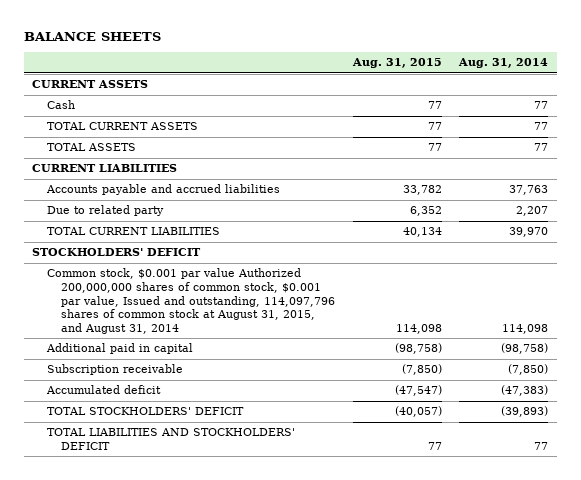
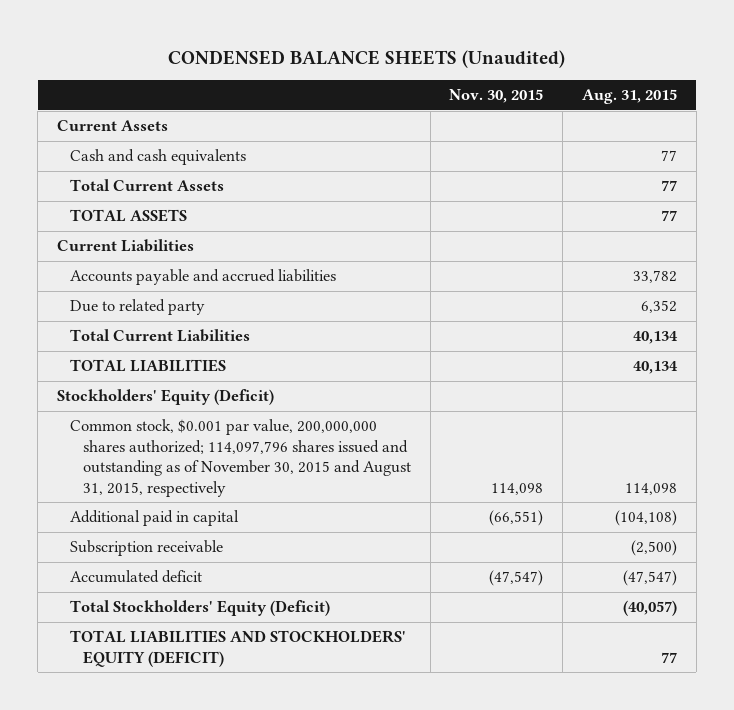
[23,31,161,41] BALANCE SHEETS -> [168,49,566,68] CONDENSED BALANCE SHEETS (Unaudited)
[458,58,549,69] Aug. 31, 2014 -> none
none -> [449,89,544,104] Nov. 30, 2015
[46,100,75,110] Cash -> none
[32,80,149,89] CURRENT ASSETS -> [57,120,169,132] Current Assets
none -> [70,149,247,166] Cash and cash equivalents
[46,122,198,131] TOTAL CURRENT ASSETS -> [70,179,225,192] Total Current Assets
[32,164,178,173] CURRENT LIABILITIES -> [57,239,195,253] Current Liabilities
[46,227,220,236] TOTAL CURRENT LIABILITIES -> [70,329,251,343] Total Current Liabilities
none -> [70,359,227,373] TOTAL LIABILITIES
[32,248,202,257] STOCKHOLDERS' DEFICIT -> [57,389,275,406] Stockholders' Equity (Deficit)
[46,268,336,335] Common stock, $0.001 par value Authorized 200,000,000 shares of common stock, $0.001 par value, Issued and outstanding, 114,097,796 shares of common stock at August 31, 2015, and August 31, 2014 -> [70,419,411,497] Common stock, $0.001 par value, 200,000,000 shares authorized; 114,097,796 shares issued and outstanding as of November 30, 2015 and August 31, 2015, respectively
[394,343,442,355] (98,758) -> [615,510,678,527] (104,108)
[401,364,442,376] (7,850) -> [631,540,678,557] (2,500)
[46,407,244,416] TOTAL STOCKHOLDERS' DEFICIT -> [70,600,331,617] Total Stockholders' Equity (Deficit)
[46,428,295,451] TOTAL LIABILITIES AND STOCKHOLDERS' DEFICIT -> [70,630,407,667] TOTAL LIABILITIES AND STOCKHOLDERS' EQUITY (DEFICIT)

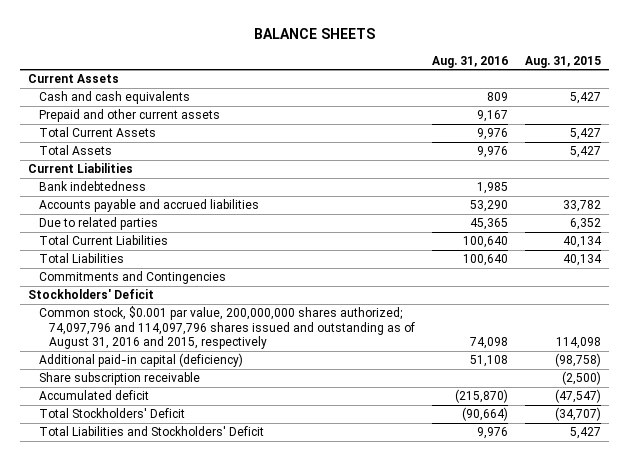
[168,49,566,68] CONDENSED BALANCE SHEETS (Unaudited) -> [253,27,375,39] BALANCE SHEETS
[449,89,544,104] Nov. 30, 2015 -> none
none -> [431,55,508,68] Aug. 31, 2016
[661,150,678,162] 77 -> [569,92,601,105] 5,427
none -> [38,109,220,123] Prepaid and other current assets
[661,180,678,192] 77 -> [569,128,601,141] 5,427
[70,209,188,223] TOTAL ASSETS -> [38,145,112,156] Total Assets
[661,210,678,222] 77 -> [569,146,601,159] 5,427
none -> [38,181,146,192] Bank indebtedness
[70,299,206,316] Due to related party -> [38,217,158,231] Due to related parties
[70,359,227,373] TOTAL LIABILITIES -> [38,253,124,264] Total Liabilities
none -> [38,271,226,285] Commitments and Contingencies
[57,389,275,406] Stockholders' Equity (Deficit) -> [28,289,155,300] Stockholders' Deficit
[70,419,411,497] Common stock, $0.001 par value, 200,000,000 shares authorized; 114,097,796 shares issued and outstanding as of November 30, 2015 and August 31, 2015, respectively -> [38,306,415,350] Common stock, $0.001 par value, 200,000,000 shares authorized; 74,097,796 and 114,097,796 shares issued and outstanding as of August 31, 2016 and 2015, respectively
[70,510,240,527] Additional paid in capital -> [38,353,243,368] Additional paid-in capital (deficiency)
[615,510,678,527] (104,108) -> [554,353,601,368] (98,758)
[70,540,224,557] Subscription receivable -> [38,372,200,386] Share subscription receivable
[70,600,331,617] Total Stockholders' Equity (Deficit) -> [38,408,185,419] Total Stockholders' Deficit
[623,600,678,617] (40,057) -> [554,407,601,422] (34,707)
[70,630,407,667] TOTAL LIABILITIES AND STOCKHOLDERS' EQUITY (DEFICIT) -> [38,426,264,437] Total Liabilities and Stockholders' Deficit
[661,651,678,663] 77 -> [569,427,601,440] 5,427

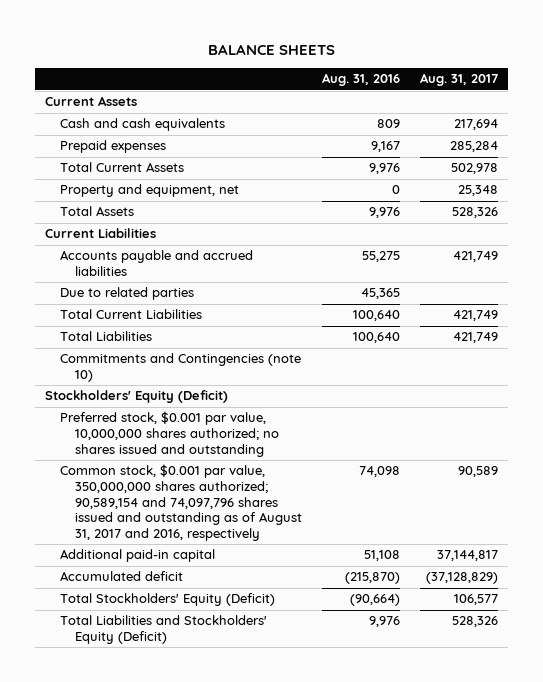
[524,55,601,68] Aug. 31, 2015 -> none
none -> [420,73,499,87] Aug. 31, 2017
[38,109,220,123] Prepaid and other current assets -> [60,140,167,154] Prepaid expenses
none -> [60,184,240,198] Property and equipment, net
[38,181,146,192] Bank indebtedness -> none
[469,200,508,213] 53,290 -> [362,251,401,263] 55,275
[38,372,200,386] Share subscription receivable -> none
[38,271,226,285] Commitments and Contingencies -> [60,353,302,383] Commitments and Contingencies (note 10)
[28,289,155,300] Stockholders' Deficit -> [44,390,228,404] Stockholders' Equity (Deficit)
none -> [60,411,280,457] Preferred stock, $0.001 par value, 10,000,000 shares authorized; no shares issued and outstanding
[38,306,415,350] Common stock, $0.001 par value, 200,000,000 shares authorized; 74,097,796 and 114,097,796 shares issued and outstanding as of August 31, 2016 and 2015, respectively -> [60,464,303,541] Common stock, $0.001 par value, 350,000,000 shares authorized; 90,589,154 and 74,097,796 shares issued and outstanding as of August 31, 2017 and 2016, respectively
[38,353,243,368] Additional paid-in capital (deficiency) -> [60,549,216,563] Additional paid-in capital
[38,408,185,419] Total Stockholders' Deficit -> [60,593,276,607] Total Stockholders' Equity (Deficit)
[38,426,264,437] Total Liabilities and Stockholders' Deficit -> [60,615,268,645] Total Liabilities and Stockholders' Equity (Deficit)

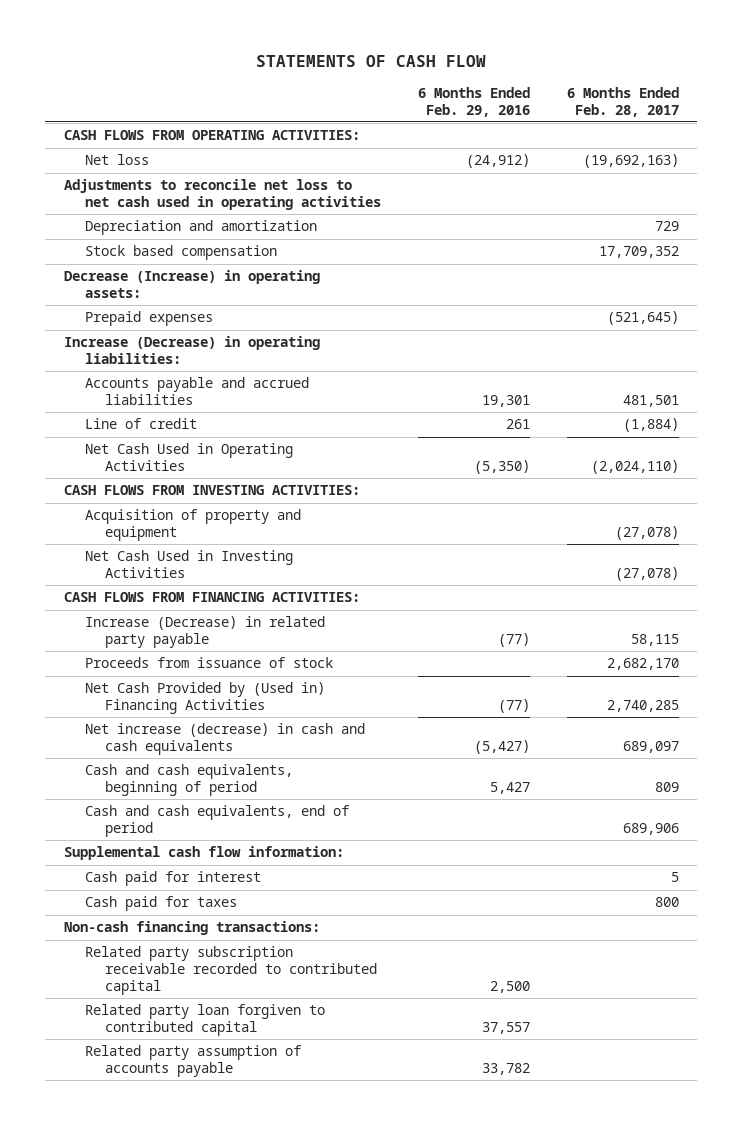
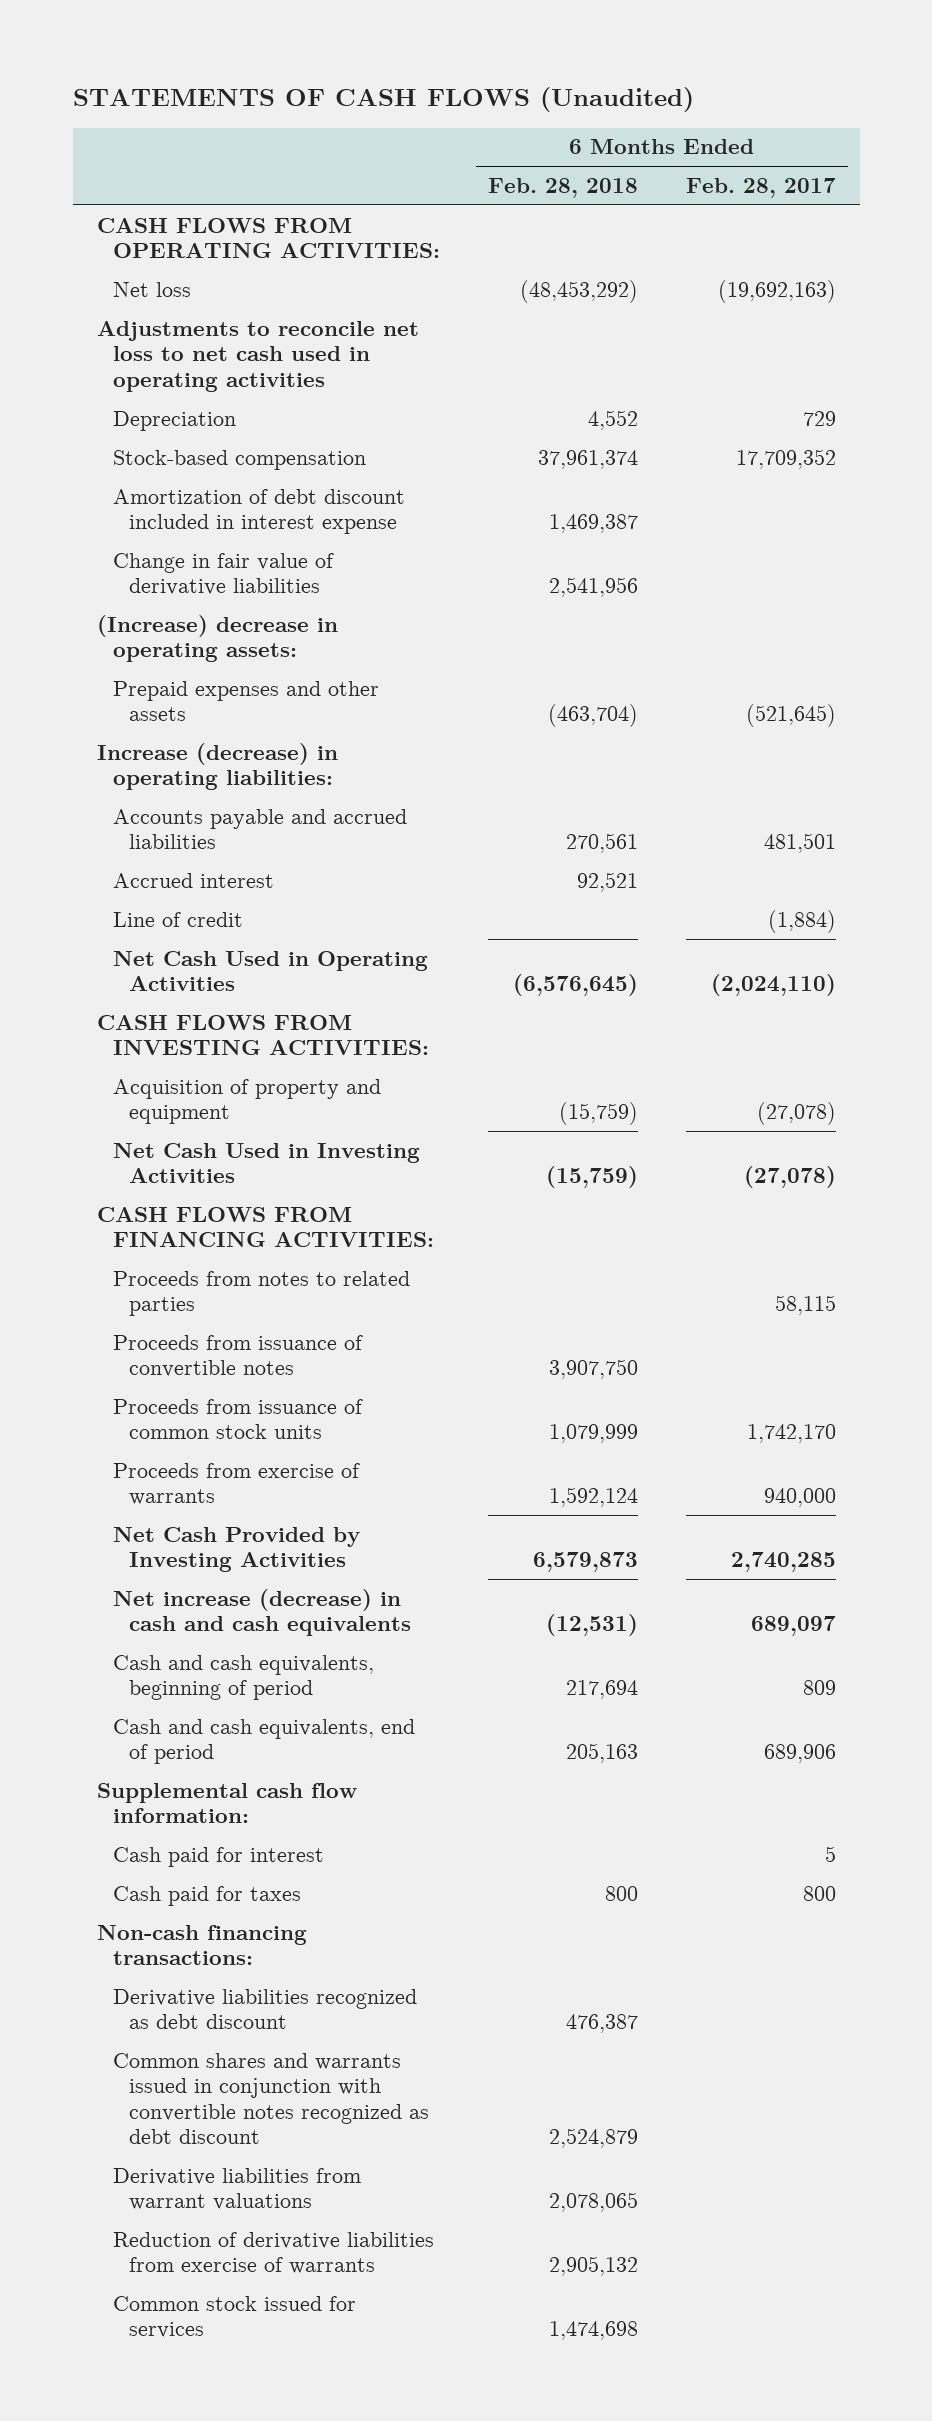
[256,54,487,67] STATEMENTS OF CASH FLOW -> [72,87,694,113] STATEMENTS OF CASH FLOWS (Unaudited)
[417,87,530,117] 6 Months Ended Feb. 29, 2016 -> none
none -> [487,177,638,198] Feb. 28, 2018
[84,220,317,236] Depreciation and amortization -> [112,410,236,431] Depreciation
[84,245,277,261] Stock based compensation -> [112,449,366,470] Stock-based compensation
none -> [112,488,405,535] Amortization of debt discount included in interest expense
none -> [112,552,334,596] Change in fair value of derivative liabilities
[63,270,320,298] Decrease (Increase) in operating assets: -> [96,614,338,663] (Increase) decrease in operating assets:
[84,311,213,327] Prepaid expenses -> [112,680,379,722] Prepaid expenses and other assets
[63,336,320,364] Increase (Decrease) in operating liabilities: -> [96,742,338,791] Increase (decrease) in operating liabilities:
none -> [112,872,274,888] Accrued interest
[84,616,325,648] Increase (Decrease) in related party payable -> [112,1270,410,1317] Proceeds from notes to related parties
none -> [112,1334,363,1378] Proceeds from issuance of convertible notes
[84,657,333,669] Proceeds from issuance of stock -> [112,1398,363,1440] Proceeds from issuance of common stock units
[606,658,679,671] 2,682,170 -> [746,1424,836,1444] 1,742,170
none -> [112,1462,360,1506] Proceeds from exercise of warrants
[84,682,325,714] Net Cash Provided by (Used in) Financing Activities -> [112,1526,360,1573] Net Cash Provided by Investing Activities
[84,946,378,995] Related party subscription receivable recorded to contributed capital -> none
[84,1004,325,1036] Related party loan forgiven to contributed capital -> none
[84,1045,301,1077] Related party assumption of accounts payable -> [112,1988,417,2030] Derivative liabilities recognized as debt discount
none -> [112,2052,429,2145] Common shares and warrants issued in conjunction with convertible notes recognized as debt discount
none -> [112,2167,361,2211] Derivative liabilities from warrant valuations
none -> [112,2231,434,2275] Reduction of derivative liabilities from exercise of warrants
none -> [112,2295,356,2339] Common stock issued for services

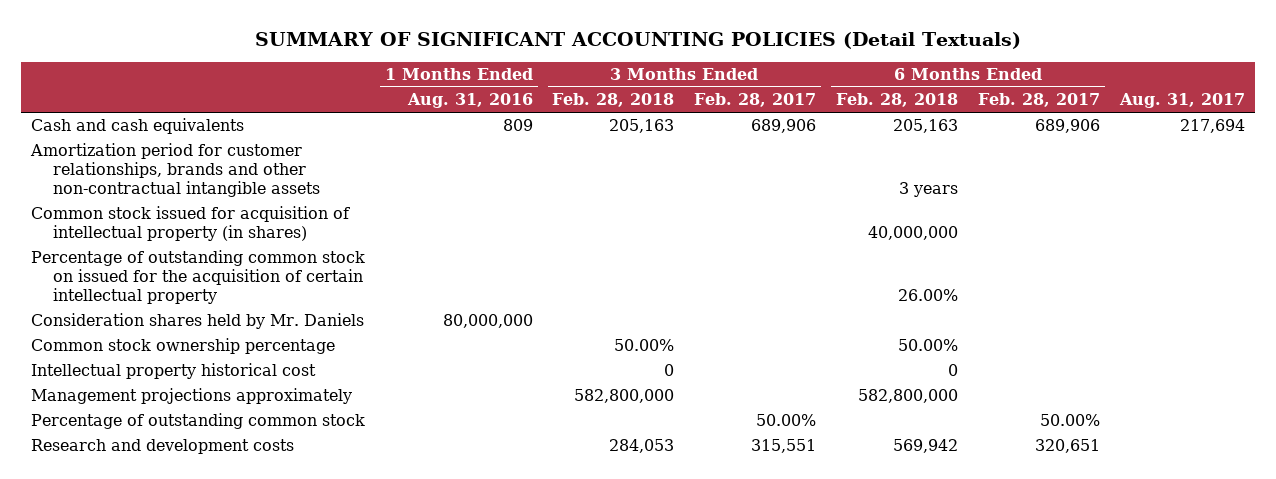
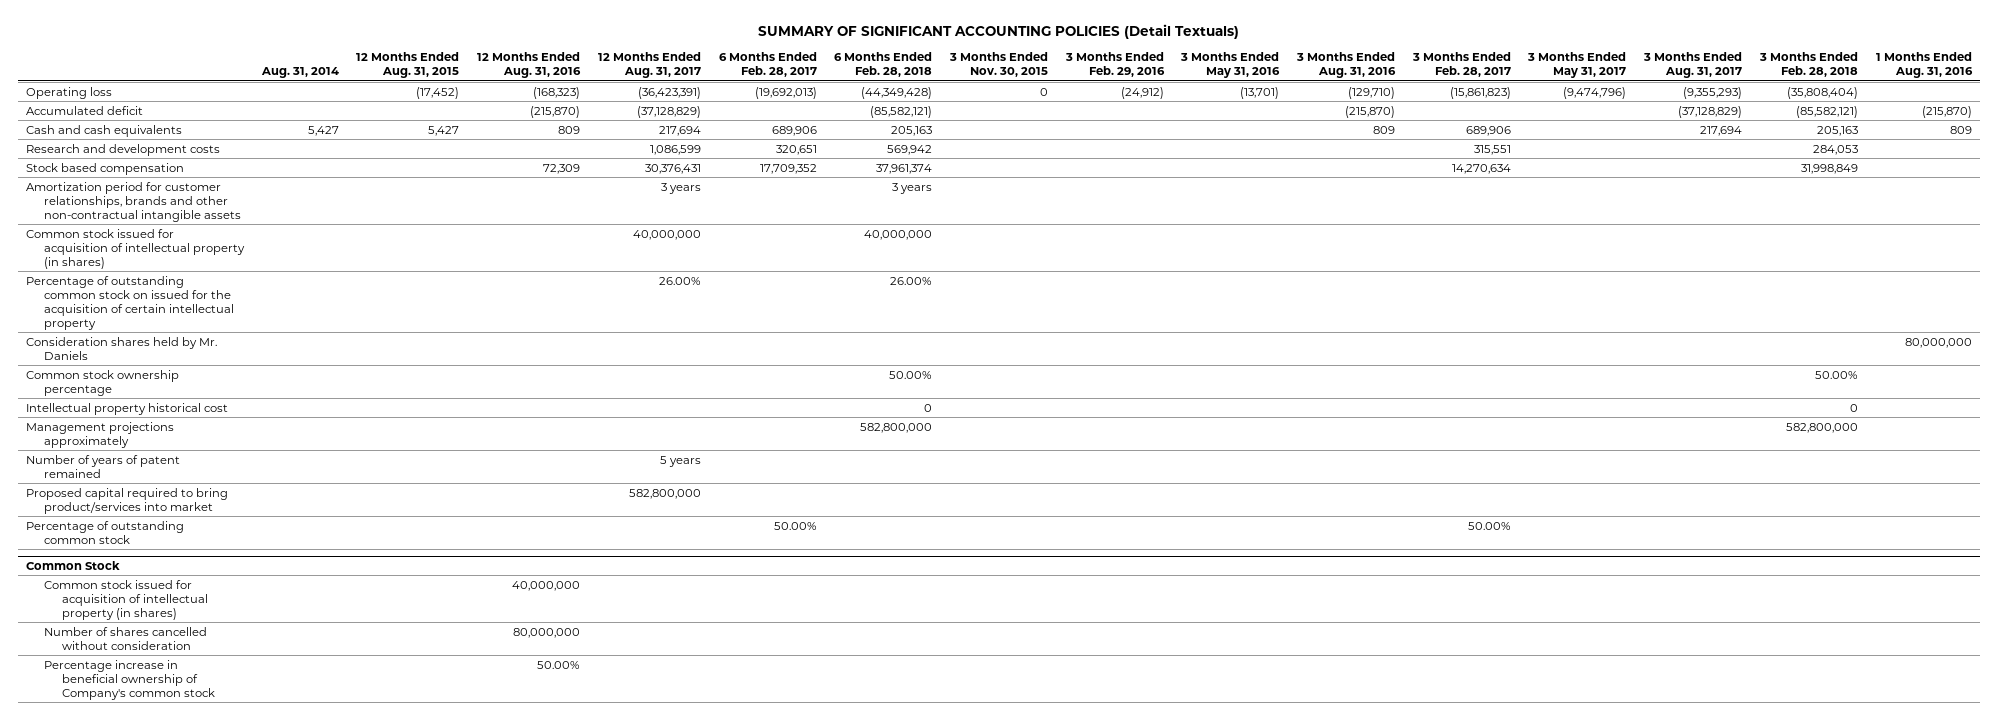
[1118,93,1245,109] Aug. 31, 2017 -> none
none -> [260,67,339,79] Aug. 31, 2014
none -> [356,52,460,79] 12 Months Ended Aug. 31, 2015
none -> [477,52,582,79] 12 Months Ended Aug. 31, 2016
none -> [597,52,701,79] 12 Months Ended Aug. 31, 2017
none -> [948,52,1048,78] 3 Months Ended Nov. 30, 2015
none -> [1064,52,1165,78] 3 Months Ended Feb. 29, 2016
none -> [1180,52,1281,79] 3 Months Ended May 31, 2016
none -> [1296,52,1397,79] 3 Months Ended Aug. 31, 2016
none -> [1527,52,1627,79] 3 Months Ended May 31, 2017
none -> [1643,52,1743,79] 3 Months Ended Aug. 31, 2017
none -> [26,86,113,99] Operating loss
none -> [26,105,144,115] Accumulated deficit
[30,439,294,455] Research and development costs -> [26,143,221,156] Research and development costs
none -> [26,162,185,175] Stock based compensation
none -> [26,454,181,478] Number of years of patent remained
none -> [26,487,229,514] Proposed capital required to bring product/services into market
none -> [26,560,121,570] Common Stock
none -> [44,579,208,620] Common stock issued for acquisition of intellectual property (in shares)
none -> [44,626,208,650] Number of shares cancelled without consideration
none -> [44,659,215,700] Percentage increase in beneficial ownership of Company's common stock

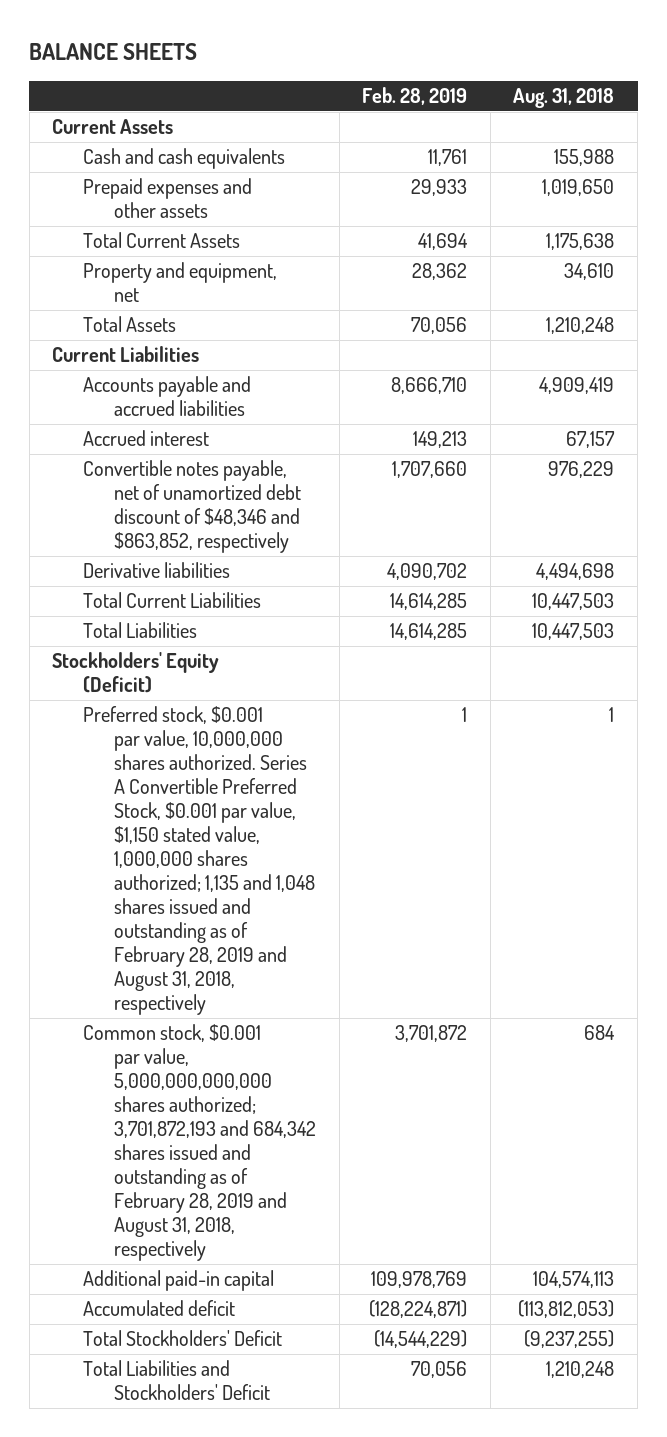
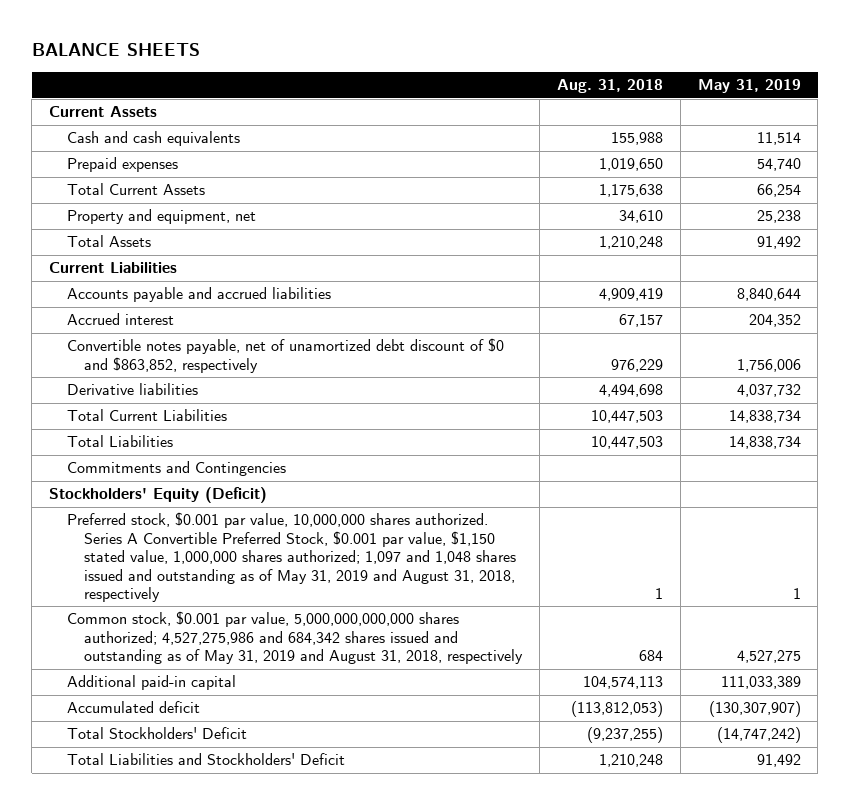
[362,86,468,105] Feb. 28, 2019 -> none
none -> [697,79,801,94] May 31, 2019
[83,178,253,219] Prepaid expenses and other assets -> [66,157,178,173] Prepaid expenses
[83,460,302,554] Convertible notes payable, net of unamortized debt discount of $48,346 and $863,852, respectively -> [66,338,504,373] Convertible notes payable, net of unamortized debt discount of $0 and $863,852, respectively
none -> [66,461,286,477] Commitments and Contingencies
[83,706,316,1015] Preferred stock, $0.001 par value, 10,000,000 shares authorized. Series A Convertible Preferred Stock, $0.001 par value, $1,150 stated value, 1,000,000 shares authorized; 1,135 and 1,048 shares issued and outstanding as of February 28, 2019 and August 31, 2018, respectively -> [66,512,516,603] Preferred stock, $0.001 par value, 10,000,000 shares authorized. Series A Convertible Preferred Stock, $0.001 par value, $1,150 stated value, 1,000,000 shares authorized; 1,097 and 1,048 shares issued and outstanding as of May 31, 2019 and August 31, 2018, respectively
[83,1024,317,1262] Common stock, $0.001 par value, 5,000,000,000,000 shares authorized; 3,701,872,193 and 684,342 shares issued and outstanding as of February 28, 2019 and August 31, 2018, respectively -> [66,611,523,665] Common stock, $0.001 par value, 5,000,000,000,000 shares authorized; 4,527,275,986 and 684,342 shares issued and outstanding as of May 31, 2019 and August 31, 2018, respectively

